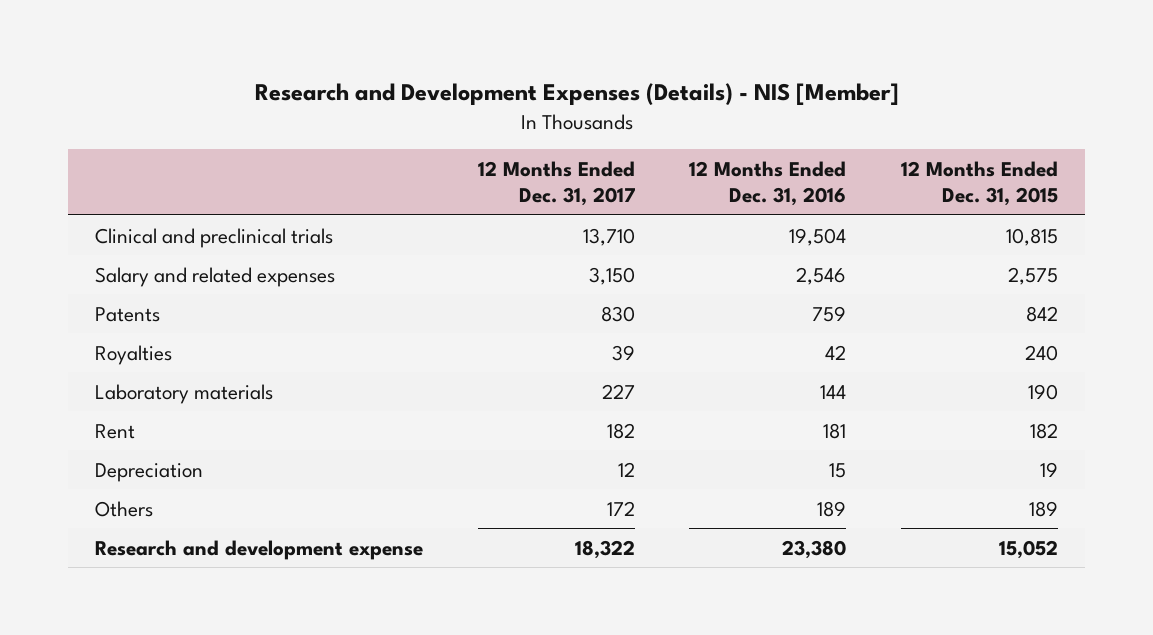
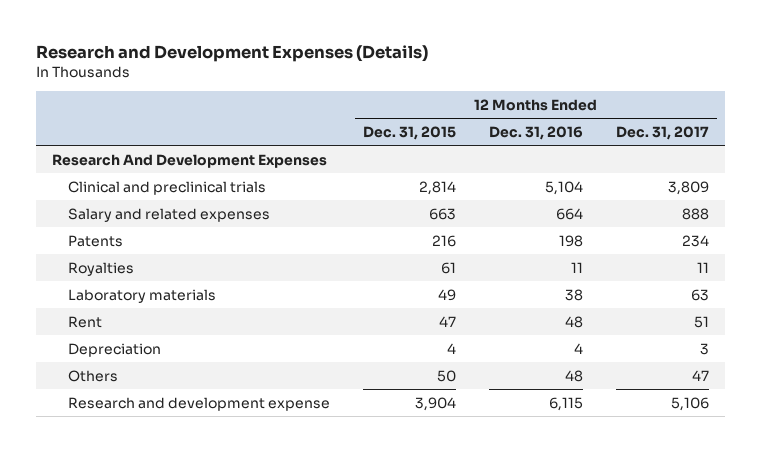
[254,83,899,106] Research and Development Expenses (Details) - NIS [Member] -> [35,44,428,62] Research and Development Expenses (Details)
none -> [52,153,328,168] Research And Development Expenses
[582,227,635,246] 13,710 -> [668,180,710,195] 3,809
[789,227,847,246] 19,504 -> [545,180,584,195] 5,104
[1005,227,1058,246] 10,815 -> [419,180,457,195] 2,814
[588,266,635,285] 3,150 -> [682,207,710,220] 888
[796,266,847,285] 2,546 -> [556,207,584,220] 664
[1007,266,1058,285] 2,575 -> [429,207,457,220] 663
[600,305,635,322] 830 -> [682,234,710,247] 234
[812,305,847,322] 759 -> [559,234,584,247] 198
[1025,305,1058,322] 842 -> [432,234,457,247] 216
[611,344,635,361] 39 -> [697,261,710,273] 11
[825,344,847,360] 42 -> [571,261,584,273] 11
[1024,344,1058,361] 240 -> [441,261,457,274] 61
[601,383,635,399] 227 -> [691,288,710,301] 63
[820,384,847,399] 144 -> [565,288,584,301] 38
[1027,383,1058,400] 190 -> [438,288,457,301] 49
[606,422,635,439] 182 -> [694,315,710,328] 51
[823,422,847,439] 181 -> [565,315,584,328] 48
[1029,422,1058,439] 182 -> [439,315,457,327] 47
[617,461,635,477] 12 -> [700,342,710,355] 3
[829,462,847,478] 15 -> [574,342,584,354] 4
[1039,461,1058,477] 19 -> [447,342,457,354] 4
[606,500,635,516] 172 -> [692,369,710,381] 47
[817,500,847,517] 189 -> [565,369,584,382] 48
[1028,500,1058,517] 189 -> [437,369,457,382] 50
[574,539,635,559] 18,322 -> [671,396,710,411] 5,106
[782,539,847,559] 23,380 -> [549,396,584,411] 6,115
[998,539,1058,559] 15,052 -> [415,396,457,411] 3,904

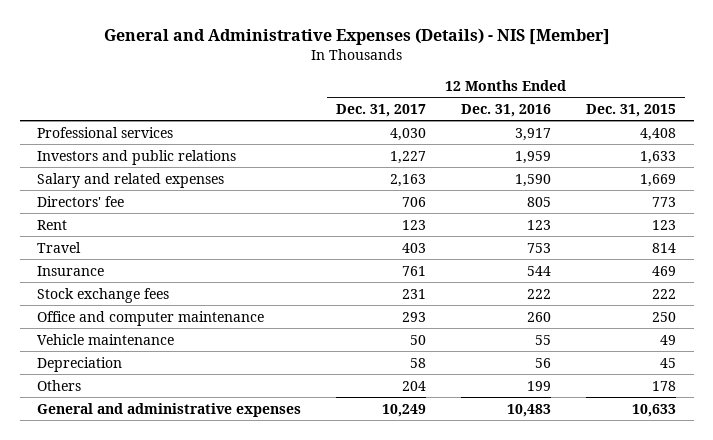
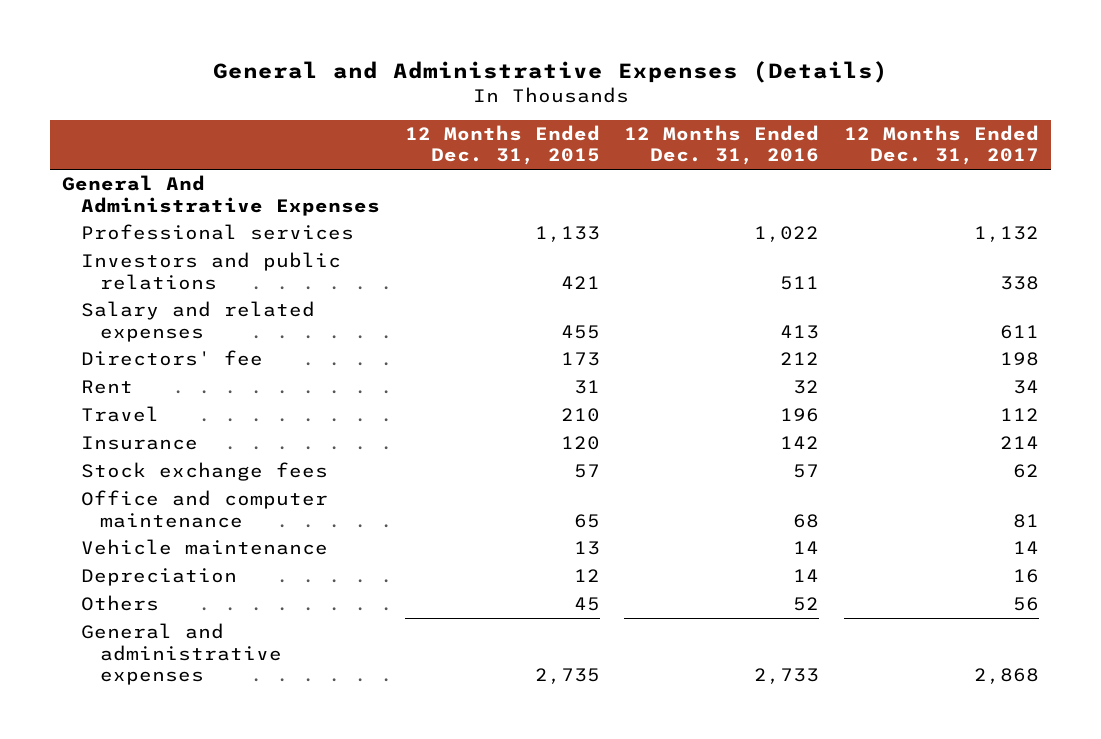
[103,28,610,46] General and Administrative Expenses (Details) - NIS [Member] -> [212,60,888,83] General and Administrative Expenses (Details)
none -> [62,175,381,216] General And Administrative Expenses
[390,127,427,141] 4,030 -> [973,226,1039,243] 1,132
[515,127,552,141] 3,917 -> [754,226,820,243] 1,022
[640,127,677,141] 4,408 -> [534,226,600,243] 1,133
[390,150,427,164] 1,227 -> [999,275,1039,290] 338
[515,150,552,164] 1,959 -> [780,275,820,290] 511
[640,150,677,164] 1,633 -> [560,275,600,289] 421
[390,173,427,187] 2,163 -> [999,324,1039,339] 611
[515,173,552,187] 1,590 -> [780,324,820,339] 413
[640,173,677,187] 1,669 -> [560,324,600,339] 455
[402,196,427,207] 706 -> [999,352,1039,367] 198
[527,196,552,207] 805 -> [780,352,820,366] 212
[652,196,677,207] 773 -> [560,352,600,367] 173
[402,219,427,230] 123 -> [1012,380,1039,395] 34
[527,219,552,230] 123 -> [793,380,820,395] 32
[652,219,677,230] 123 -> [573,380,600,395] 31
[402,242,427,253] 403 -> [999,408,1039,422] 112
[527,242,552,253] 753 -> [780,408,820,423] 196
[652,242,677,253] 814 -> [560,408,600,423] 210
[402,265,427,276] 761 -> [999,436,1039,450] 214
[527,265,552,276] 544 -> [780,436,820,450] 142
[652,265,677,276] 469 -> [560,436,600,451] 120
[402,288,427,299] 231 -> [1012,464,1039,479] 62
[527,288,552,299] 222 -> [793,464,820,479] 57
[652,288,677,299] 222 -> [573,464,600,479] 57
[402,311,427,322] 293 -> [1012,513,1039,528] 81
[527,311,552,322] 260 -> [793,513,820,528] 68
[652,311,677,322] 250 -> [573,513,600,528] 65
[410,334,427,345] 50 -> [1012,541,1039,555] 14
[535,334,552,345] 55 -> [793,541,820,555] 14
[660,334,677,345] 49 -> [573,541,600,556] 13
[410,357,427,368] 58 -> [1012,569,1039,584] 16
[535,357,552,368] 56 -> [793,569,820,583] 14
[660,357,677,368] 45 -> [573,569,600,583] 12
[402,380,427,391] 204 -> [1012,597,1039,612] 56
[527,380,552,391] 199 -> [793,597,820,612] 52
[652,380,677,391] 178 -> [573,597,600,612] 45
[382,403,427,417] 10,249 -> [973,668,1039,685] 2,868
[507,403,552,417] 10,483 -> [754,668,820,685] 2,733
[632,403,677,417] 10,633 -> [534,668,600,685] 2,735

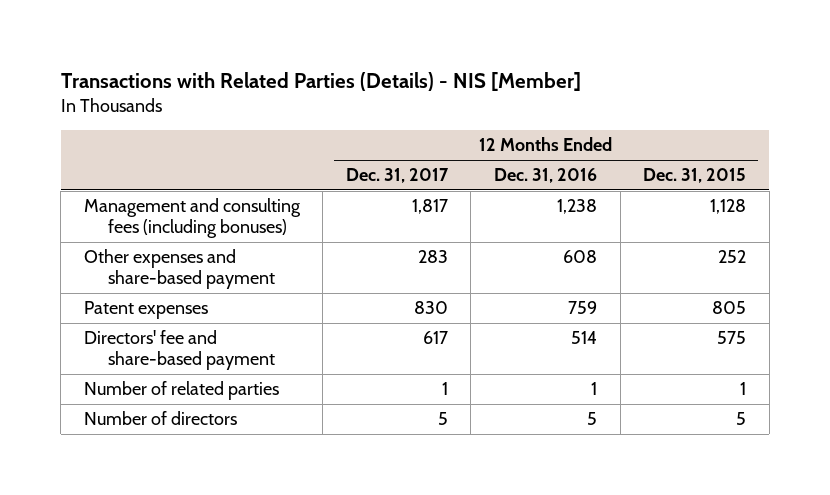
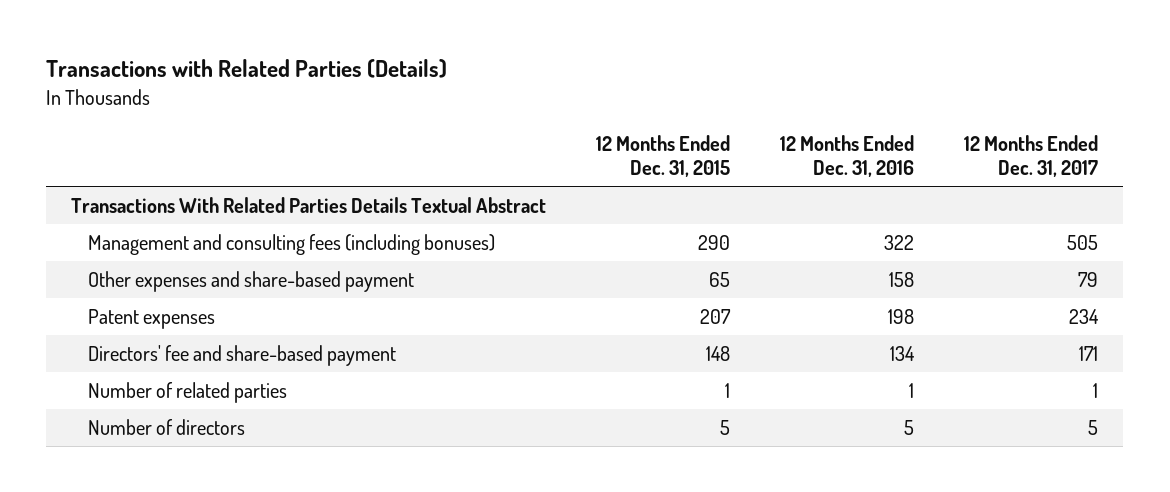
[60,72,581,92] Transactions with Related Parties (Details) - NIS [Member] -> [46,59,448,79] Transactions with Related Parties (Details)
none -> [71,196,547,213] Transactions With Related Parties Details Textual Abstract
[411,199,448,215] 1,817 -> [1067,234,1099,250] 505
[557,199,598,215] 1,238 -> [884,234,915,250] 322
[710,199,747,215] 1,128 -> [698,234,731,250] 290
[417,250,448,264] 283 -> [1078,271,1099,287] 79
[563,250,598,264] 608 -> [889,271,915,287] 158
[718,250,747,264] 252 -> [709,271,731,287] 65
[413,301,448,315] 830 -> [1069,308,1100,324] 234
[568,301,598,315] 759 -> [888,308,915,324] 198
[712,301,747,315] 805 -> [700,308,732,324] 207
[422,331,448,345] 617 -> [1079,345,1099,361] 171
[571,331,598,345] 514 -> [890,345,916,361] 134
[717,331,747,345] 575 -> [706,345,731,361] 148

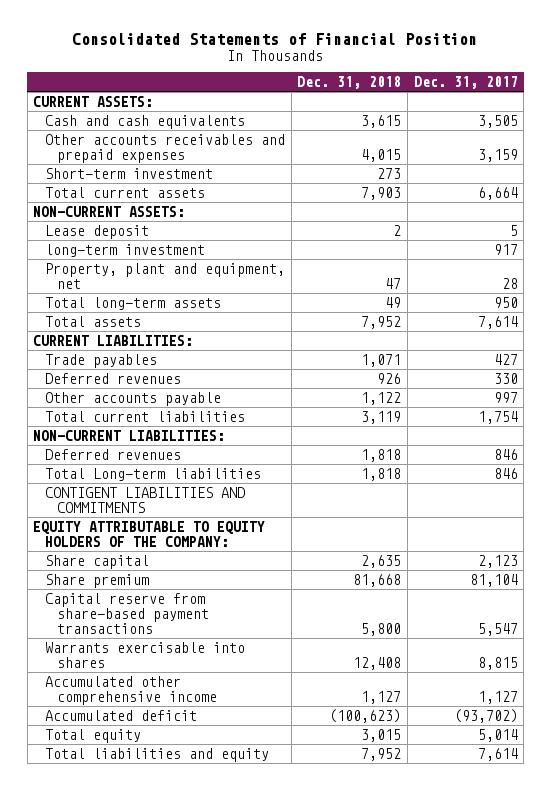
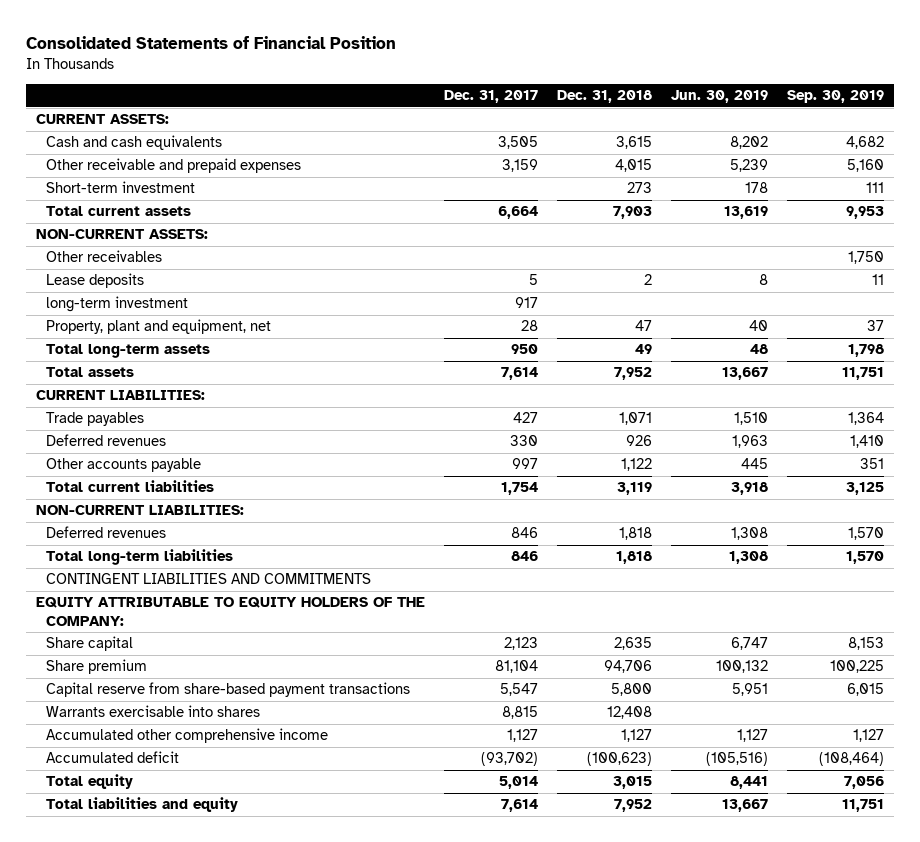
none -> [671,90,769,104] Jun. 30, 2019
none -> [787,90,885,104] Sep. 30, 2019
[45,133,286,163] Other accounts receivables and prepaid expenses -> [46,158,302,174] Other receivable and prepaid expenses
none -> [46,250,163,263] Other receivables
[45,224,150,239] Lease deposit -> [46,273,145,289] Lease deposits
[45,467,262,481] Total Long-term liabilities -> [46,549,234,566] Total long-term liabilities
[45,486,246,513] CONTIGENT LIABILITIES AND COMMITMENTS -> [46,573,372,585] CONTINGENT LIABILITIES AND COMMITMENTS
[353,573,402,587] 81,668 -> [604,660,653,674] 94,706

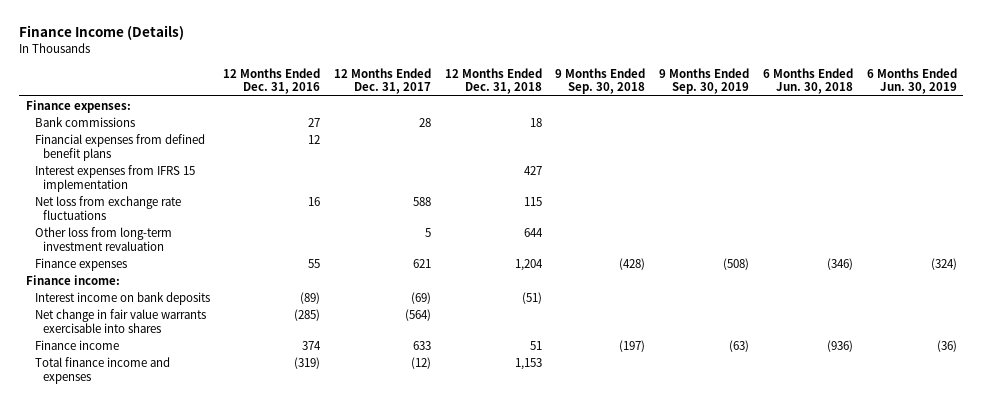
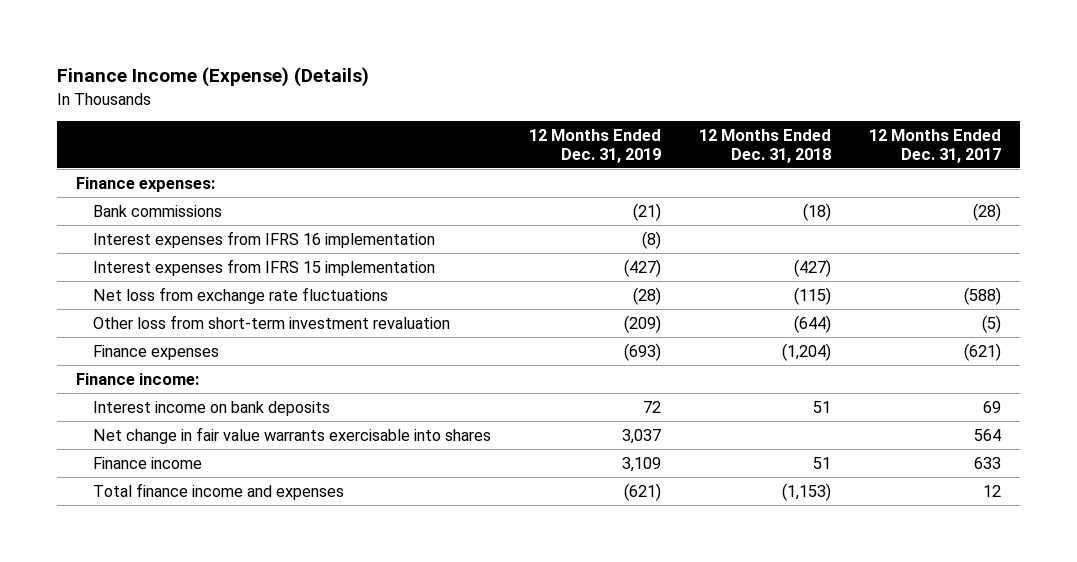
[19,25,185,41] Finance Income (Details) -> [56,67,369,88] Finance Income (Expense) (Details)
[223,67,321,95] 12 Months Ended Dec. 31, 2016 -> none
[555,67,646,95] 9 Months Ended Sep. 30, 2018 -> none
[659,67,750,95] 9 Months Ended Sep. 30, 2019 -> none
[762,67,853,95] 6 Months Ended Jun. 30, 2018 -> none
[866,67,957,95] 6 Months Ended Jun. 30, 2019 -> none
none -> [528,128,661,163] 12 Months Ended Dec. 31, 2019
[419,117,432,127] 28 -> [973,202,1002,221] (28)
[529,117,542,127] 18 -> [803,202,832,221] (18)
[34,133,205,161] Financial expenses from defined benefit plans -> [92,230,435,248] Interest expenses from IFRS 16 implementation
[523,165,542,175] 427 -> [794,258,832,277] (427)
[413,196,432,206] 588 -> [964,286,1002,305] (588)
[523,196,542,206] 115 -> [794,286,832,305] (115)
[34,226,172,251] Other loss from long-term investment revaluation -> [92,314,450,329] Other loss from short-term investment revaluation
[425,227,432,237] 5 -> [982,314,1002,333] (5)
[523,227,543,237] 644 -> [794,314,832,333] (644)
[413,258,432,268] 621 -> [964,342,1002,361] (621)
[514,258,543,271] 1,204 -> [782,342,832,361] (1,204)
[411,291,432,304] (69) -> [983,400,1002,413] 69
[521,291,542,304] (51) -> [813,400,832,413] 51
[405,308,432,321] (564) -> [974,428,1002,441] 564
[411,356,432,369] (12) -> [983,484,1002,497] 12
[514,357,542,370] 1,153 -> [782,482,832,501] (1,153)

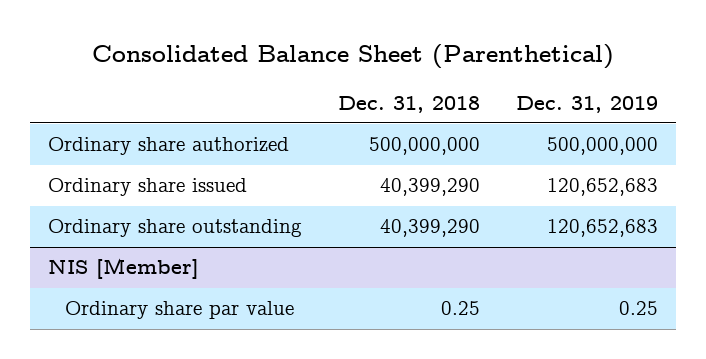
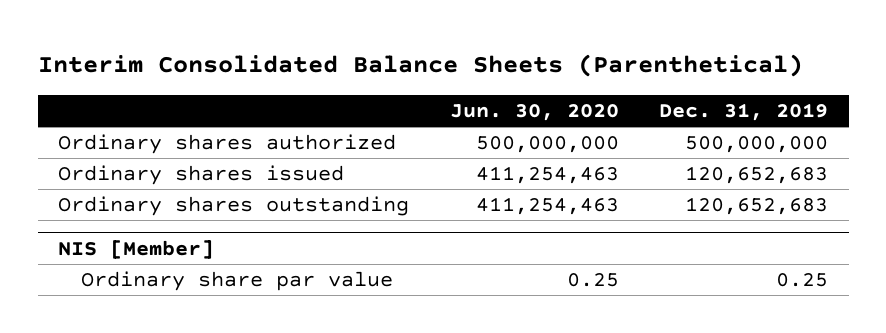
[92,43,615,69] Consolidated Balance Sheet (Parenthetical) -> [37,54,803,78] Interim Consolidated Balance Sheets (Parenthetical)
[338,95,481,113] Dec. 31, 2018 -> none
none -> [449,103,619,121] Jun. 30, 2020
[48,137,290,156] Ordinary share authorized -> [58,134,397,155] Ordinary shares authorized
[48,178,248,197] Ordinary share issued -> [58,165,345,186] Ordinary shares issued
[48,219,303,238] Ordinary share outstanding -> [58,196,410,217] Ordinary shares outstanding

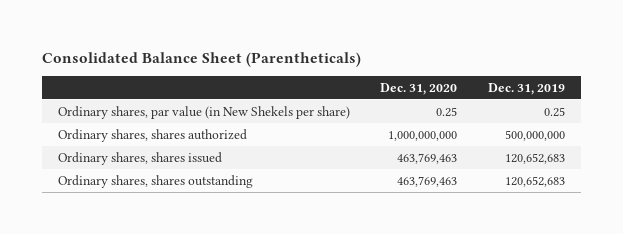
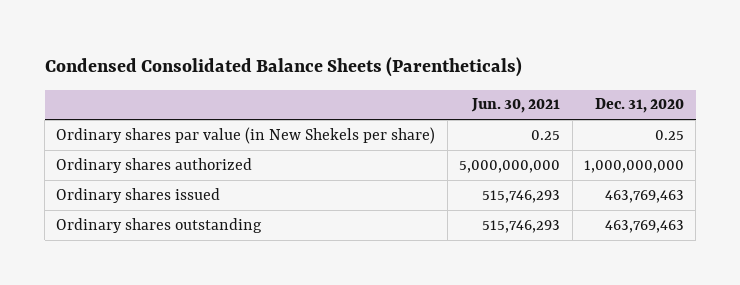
[42,51,362,67] Consolidated Balance Sheet (Parentheticals) -> [44,56,522,77] Condensed Consolidated Balance Sheets (Parentheticals)
[488,82,566,95] Dec. 31, 2019 -> none
none -> [471,98,561,114] Jun. 30, 2021
[57,105,350,119] Ordinary shares, par value (in New Shekels per share) -> [56,126,436,144] Ordinary shares par value (in New Shekels per share)
[57,128,247,142] Ordinary shares, shares authorized -> [56,157,253,173] Ordinary shares authorized
[57,151,222,165] Ordinary shares, shares issued -> [56,187,221,203] Ordinary shares issued
[57,174,253,188] Ordinary shares, shares outstanding -> [56,217,263,233] Ordinary shares outstanding

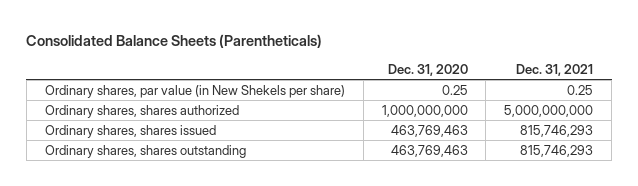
[44,56,522,77] Condensed Consolidated Balance Sheets (Parentheticals) -> [26,34,323,49] Consolidated Balance Sheets (Parentheticals)
[471,98,561,114] Jun. 30, 2021 -> none
none -> [516,63,594,76] Dec. 31, 2021
[56,126,436,144] Ordinary shares par value (in New Shekels per share) -> [44,84,345,98] Ordinary shares, par value (in New Shekels per share)
[56,157,253,173] Ordinary shares authorized -> [44,104,239,118] Ordinary shares, shares authorized
[56,187,221,203] Ordinary shares issued -> [44,124,216,138] Ordinary shares, shares issued
[56,217,263,233] Ordinary shares outstanding -> [44,144,246,158] Ordinary shares, shares outstanding

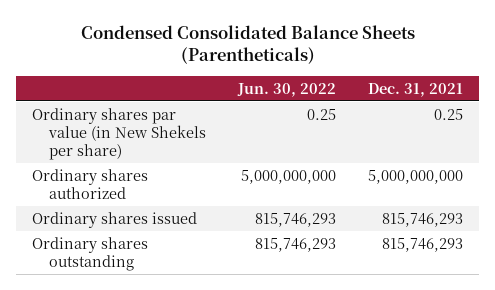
[26,34,323,49] Consolidated Balance Sheets (Parentheticals) -> [80,24,415,65] Condensed Consolidated Balance Sheets (Parentheticals)
[387,63,468,76] Dec. 31, 2020 -> none
none -> [237,82,337,97] Jun. 30, 2022
[44,84,345,98] Ordinary shares, par value (in New Shekels per share) -> [32,107,206,160] Ordinary shares par value (in New Shekels per share)
[44,104,239,118] Ordinary shares, shares authorized -> [32,168,149,199] Ordinary shares authorized
[44,124,216,138] Ordinary shares, shares issued -> [32,211,198,228] Ordinary shares issued
[44,144,246,158] Ordinary shares, shares outstanding -> [32,236,149,271] Ordinary shares outstanding

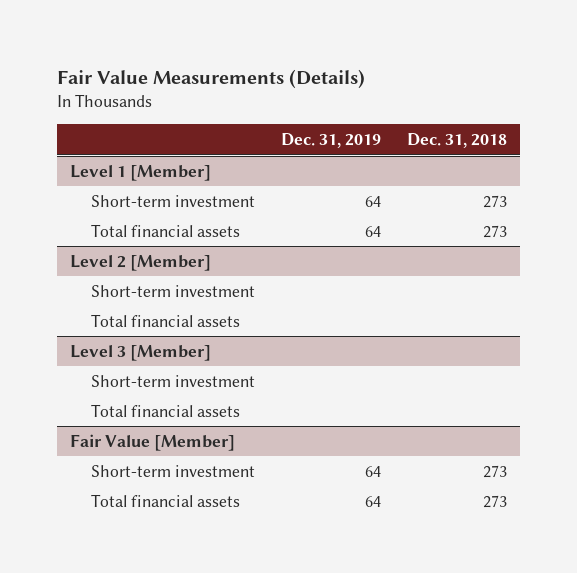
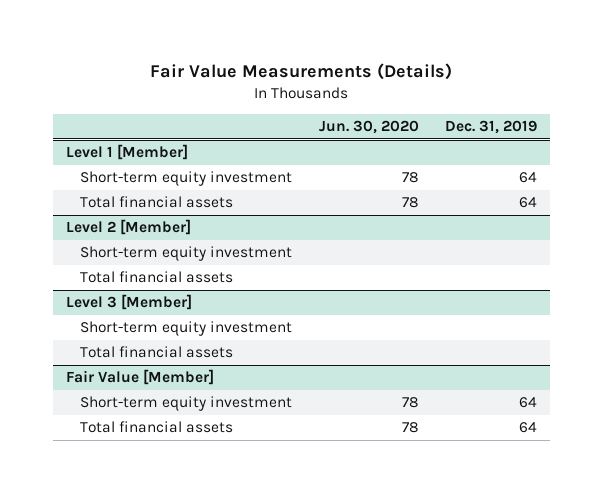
[407,133,508,149] Dec. 31, 2018 -> none
none -> [318,120,419,135] Jun. 30, 2020
[91,194,256,207] Short-term investment -> [80,171,293,187] Short-term equity investment
[91,284,256,297] Short-term investment -> [80,246,293,262] Short-term equity investment
[91,374,256,387] Short-term investment -> [80,321,293,337] Short-term equity investment
[91,464,256,477] Short-term investment -> [80,396,293,412] Short-term equity investment

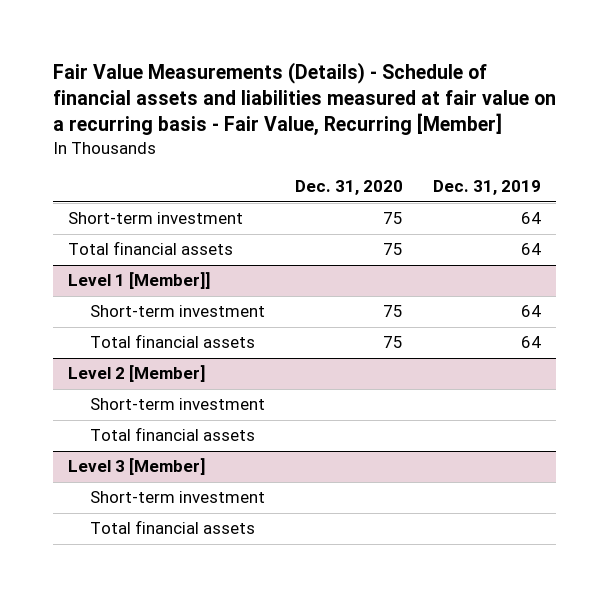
[150,62,453,80] Fair Value Measurements (Details) -> [52,61,556,137] Fair Value Measurements (Details) - Schedule of financial assets and liabilities measured at fair value on a recurring basis - Fair Value, Recurring [Member]
[318,120,419,135] Jun. 30, 2020 -> none
none -> [295,180,404,196] Dec. 31, 2020
[65,144,188,161] Level 1 [Member] -> none
[80,171,293,187] Short-term equity investment -> [67,212,243,225] Short-term investment
none -> [67,272,210,290] Level 1 [Member]]
none -> [90,305,266,318] Short-term investment
none -> [90,334,256,349] Total financial assets
[80,246,293,262] Short-term equity investment -> [90,398,266,411] Short-term investment
[80,321,293,337] Short-term equity investment -> [90,491,266,504] Short-term investment
[65,369,214,386] Fair Value [Member] -> none
[80,396,293,412] Short-term equity investment -> none
[80,421,234,434] Total financial assets -> none

